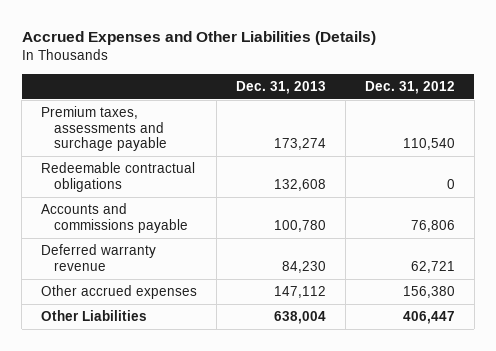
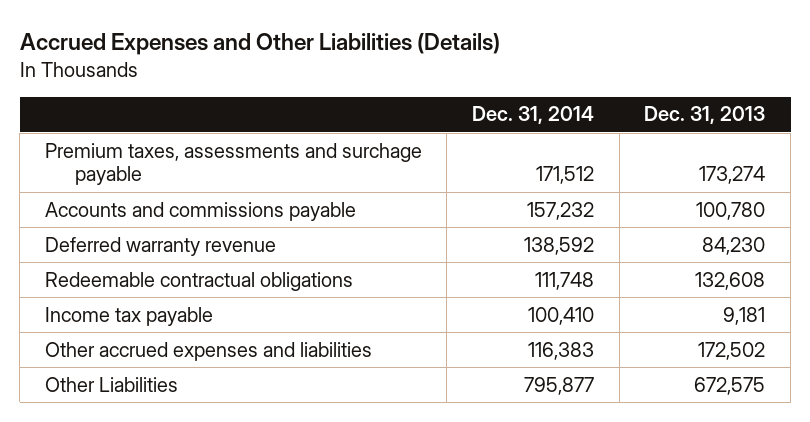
[364,80,455,94] Dec. 31, 2012 -> none
none -> [472,106,595,125] Dec. 31, 2014
[41,162,196,192] Redeemable contractual obligations -> [44,271,353,291] Redeemable contractual obligations
none -> [44,306,213,326] Income tax payable
[41,285,198,300] Other accrued expenses -> [44,341,372,361] Other accrued expenses and liabilities
[273,286,326,299] 147,112 -> [698,341,766,360] 172,502
[273,311,326,325] 638,004 -> [694,376,766,395] 672,575

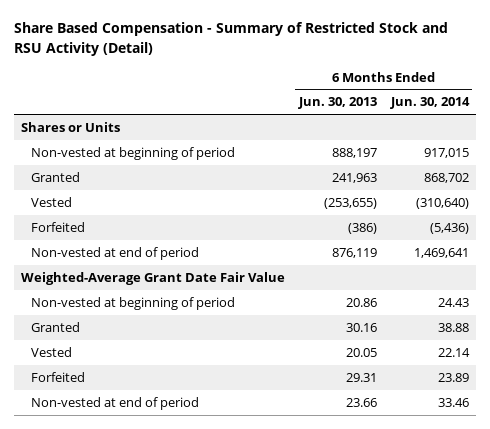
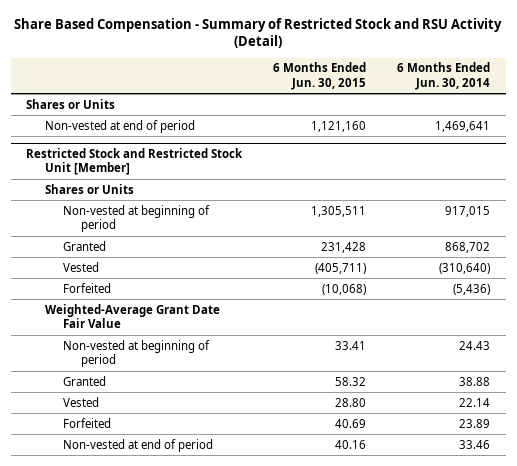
[297,97,377,110] Jun. 30, 2013 -> none
none -> [273,62,367,90] 6 Months Ended Jun. 30, 2015
[31,246,200,260] Non-vested at end of period -> [44,119,195,133] Non-vested at end of period
none -> [26,147,244,176] Restricted Stock and Restricted Stock Unit [Member]
none -> [44,183,134,194] Shares or Units

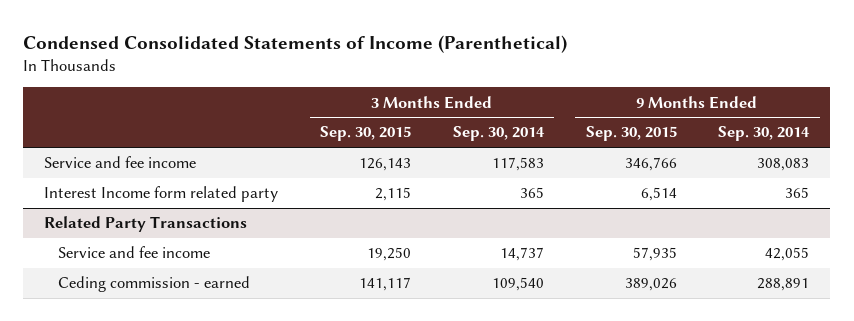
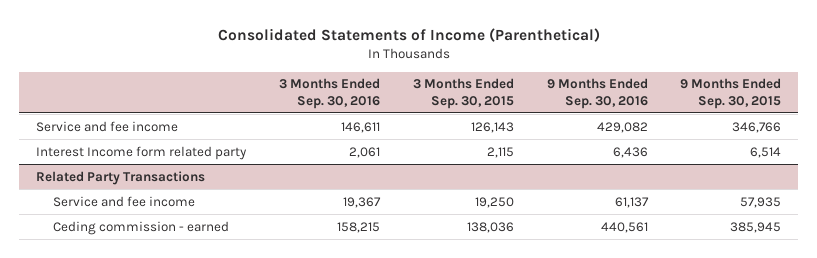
[23,34,568,53] Condensed Consolidated Statements of Income (Parenthetical) -> [217,28,600,43] Consolidated Statements of Income (Parenthetical)
[452,126,545,142] Sep. 30, 2014 -> none
[718,126,811,142] Sep. 30, 2014 -> none
none -> [278,78,380,109] 3 Months Ended Sep. 30, 2016
none -> [546,78,648,109] 9 Months Ended Sep. 30, 2016
[359,277,412,292] 141,117 -> [466,221,514,233] 138,036
[624,278,677,292] 389,026 -> [730,221,782,233] 385,945

